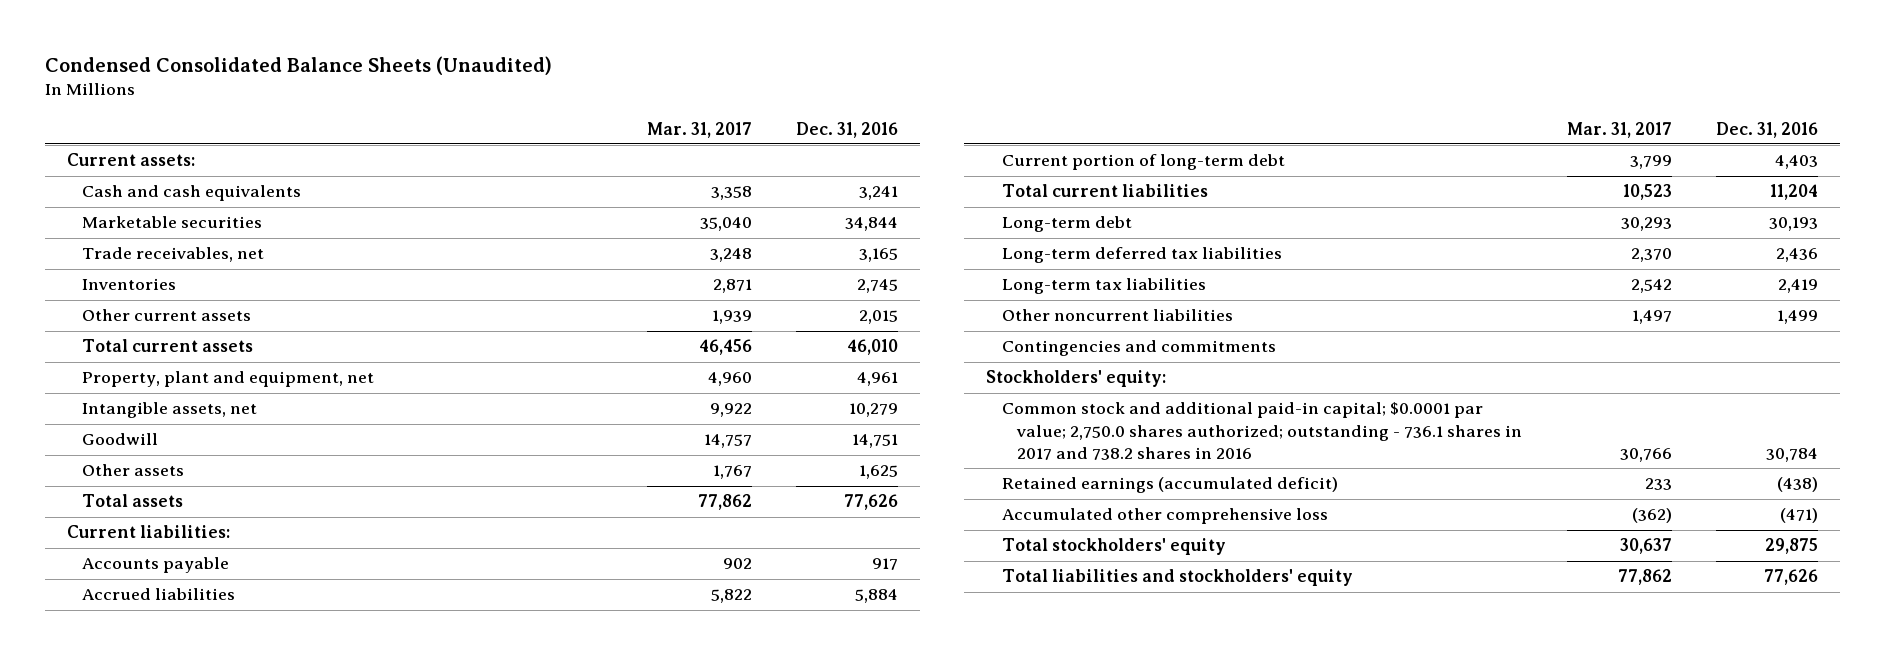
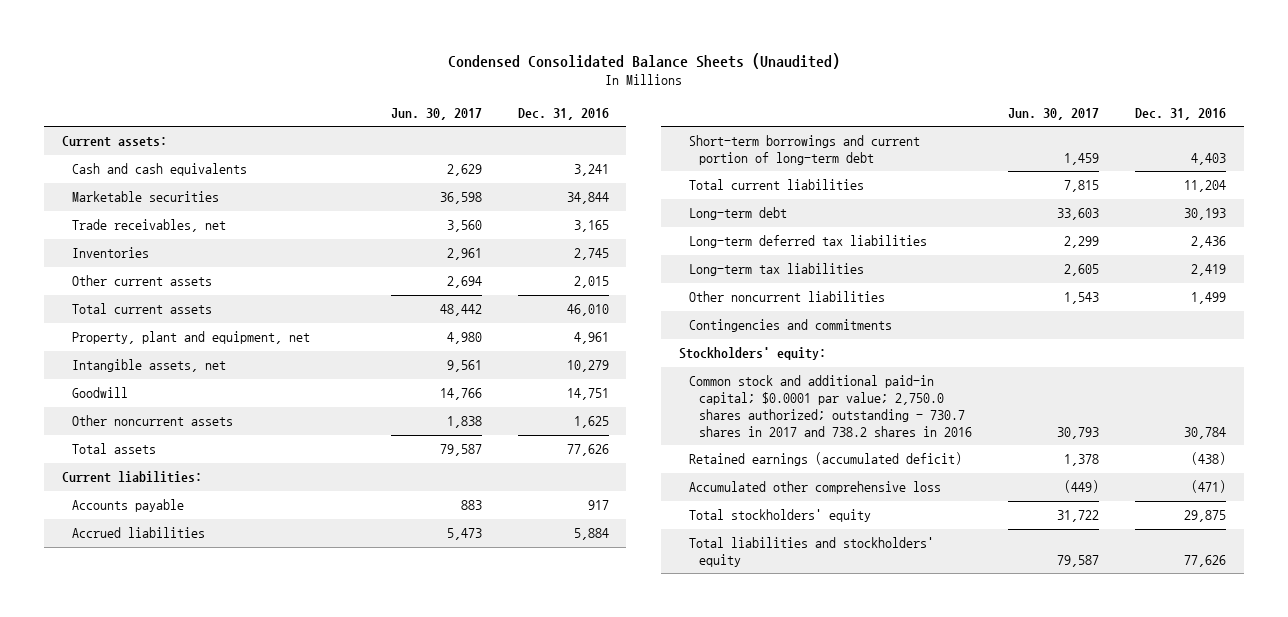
[646,121,752,138] Mar. 31, 2017 -> none
none -> [390,107,482,120] Jun. 30, 2017
[82,464,185,477] Other assets -> [71,415,233,427] Other noncurrent assets
[1001,154,1285,171] Current portion of long-term debt -> [689,135,921,166] Short-term borrowings and current portion of long-term debt
[1001,402,1523,460] Common stock and additional paid-in capital; $0.0001 par value; 2,750.0 shares authorized; outstanding - 736.1 shares in 2017 and 738.2 shares in 2016 -> [689,375,973,437] Common stock and additional paid-in capital; $0.0001 par value; 2,750.0 shares authorized; outstanding - 730.7 shares in 2017 and 738.2 shares in 2016

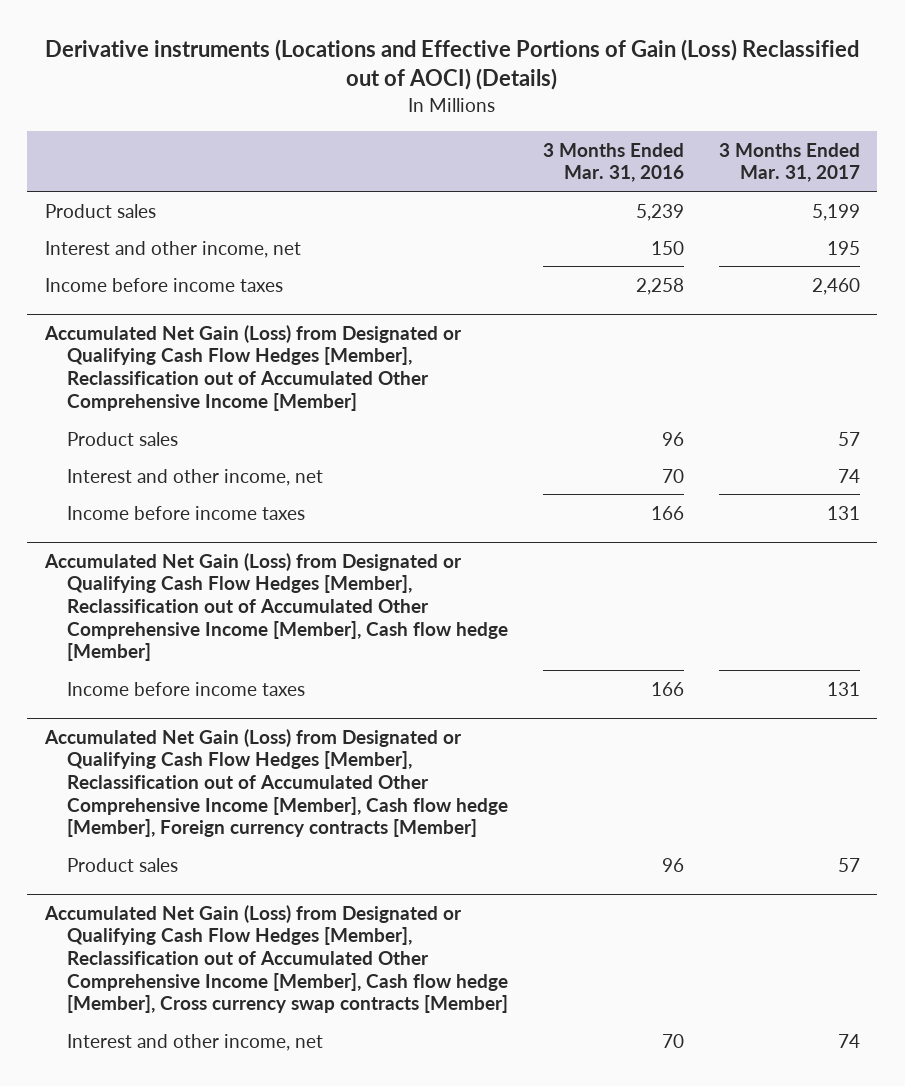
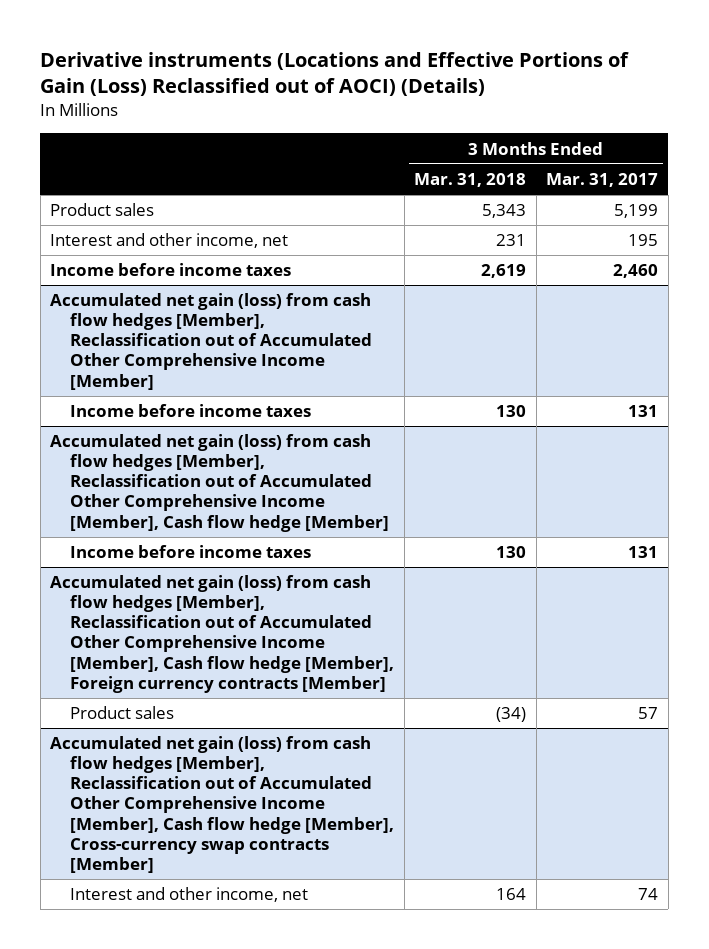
[542,142,684,183] 3 Months Ended Mar. 31, 2016 -> none
none -> [414,172,527,187] Mar. 31, 2018
[66,431,178,446] Product sales -> none
[66,468,323,486] Interest and other income, net -> none
[43,324,462,411] Accumulated Net Gain (Loss) from Designated or Qualifying Cash Flow Hedges [Member], Reclassification out of Accumulated Other Comprehensive Income [Member] -> [50,293,373,390] Accumulated net gain (loss) from cash flow hedges [Member], Reclassification out of Accumulated Other Comprehensive Income [Member]
[43,552,508,662] Accumulated Net Gain (Loss) from Designated or Qualifying Cash Flow Hedges [Member], Reclassification out of Accumulated Other Comprehensive Income [Member], Cash flow hedge [Member] -> [50,434,390,532] Accumulated net gain (loss) from cash flow hedges [Member], Reclassification out of Accumulated Other Comprehensive Income [Member], Cash flow hedge [Member]
[43,728,508,838] Accumulated Net Gain (Loss) from Designated or Qualifying Cash Flow Hedges [Member], Reclassification out of Accumulated Other Comprehensive Income [Member], Cash flow hedge [Member], Foreign currency contracts [Member] -> [50,575,395,693] Accumulated net gain (loss) from cash flow hedges [Member], Reclassification out of Accumulated Other Comprehensive Income [Member], Cash flow hedge [Member], Foreign currency contracts [Member]
[43,904,508,1014] Accumulated Net Gain (Loss) from Designated or Qualifying Cash Flow Hedges [Member], Reclassification out of Accumulated Other Comprehensive Income [Member], Cash flow hedge [Member], Cross currency swap contracts [Member] -> [50,736,395,873] Accumulated net gain (loss) from cash flow hedges [Member], Reclassification out of Accumulated Other Comprehensive Income [Member], Cash flow hedge [Member], Cross-currency swap contracts [Member]

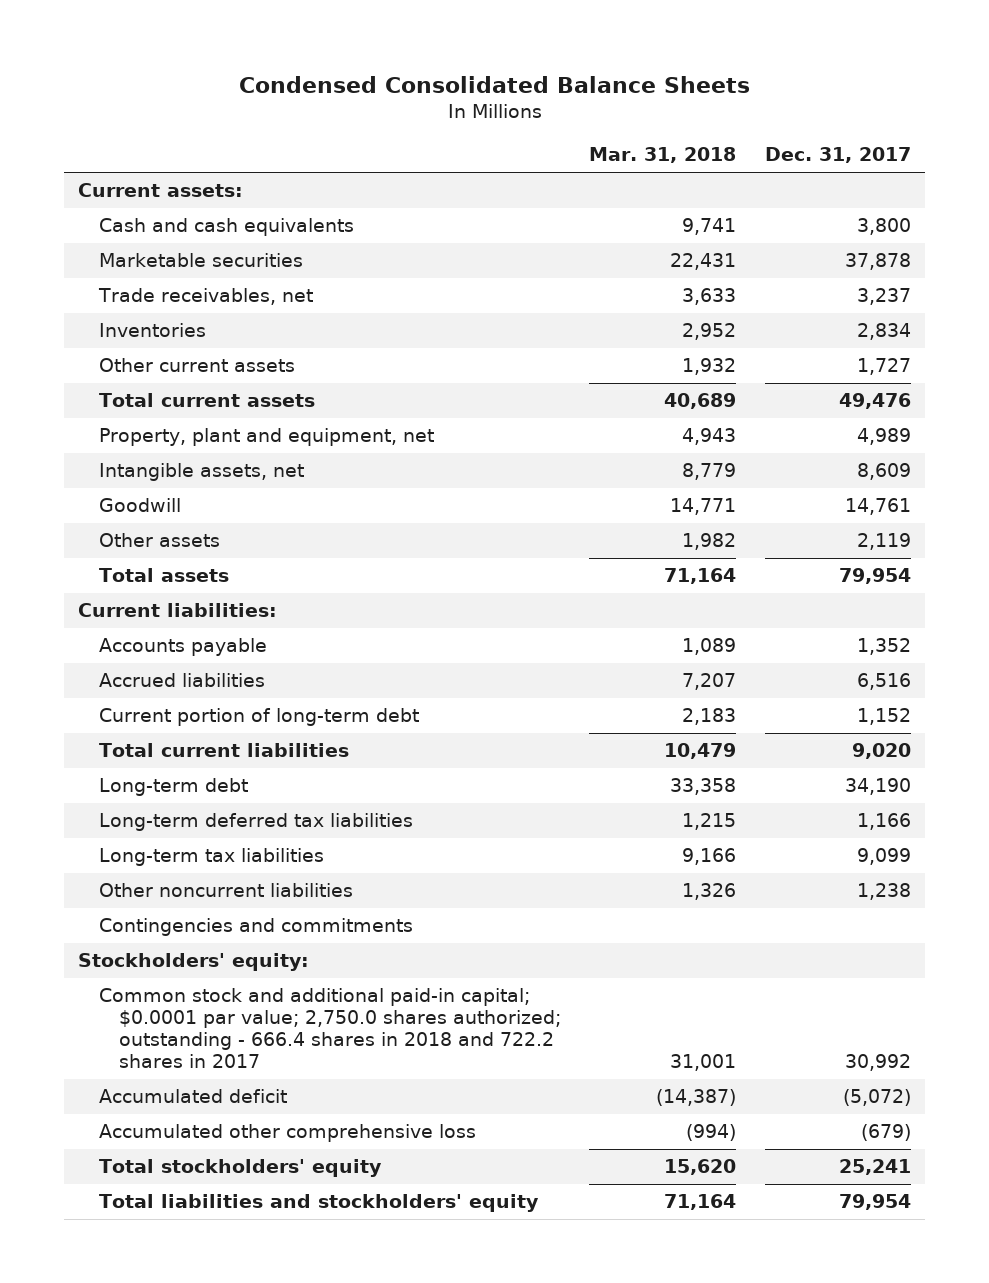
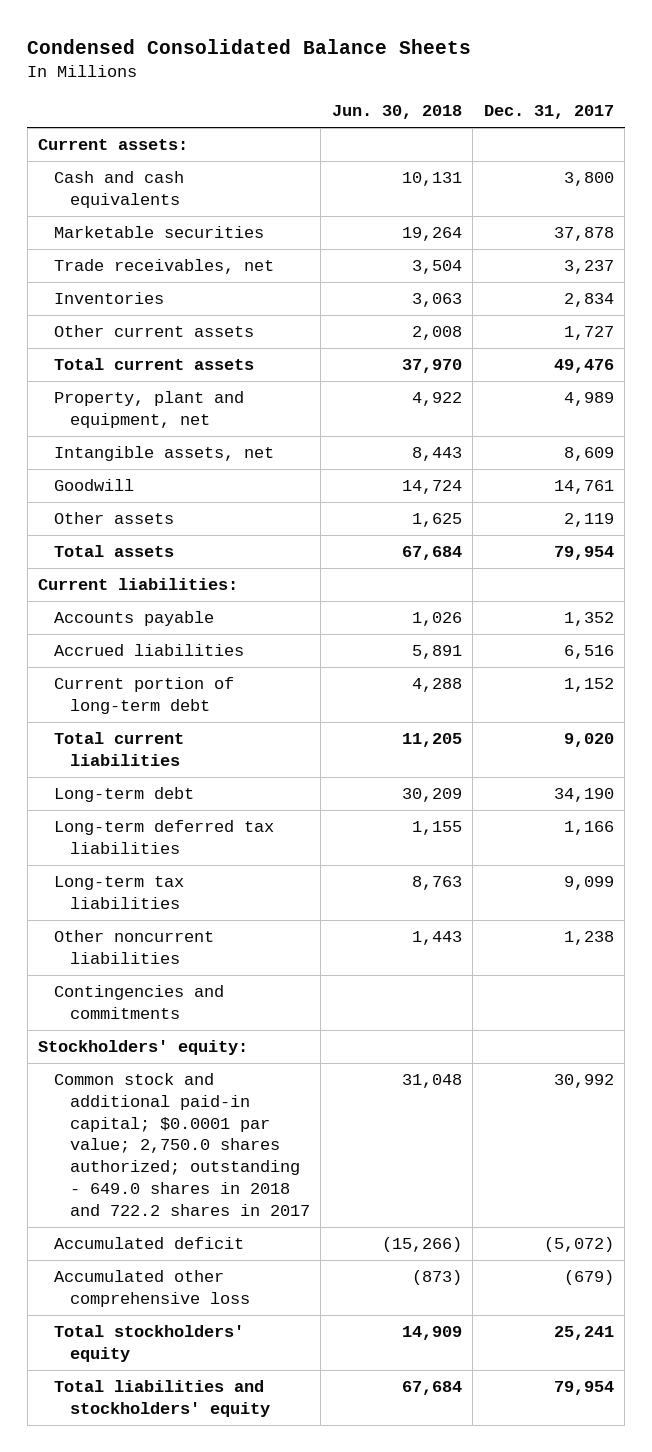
[589,147,737,164] Mar. 31, 2018 -> none
none -> [331,105,462,120] Jun. 30, 2018
[98,988,561,1068] Common stock and additional paid-in capital; $0.0001 par value; 2,750.0 shares authorized; outstanding - 666.4 shares in 2018 and 722.2 shares in 2017 -> [54,1073,310,1216] Common stock and additional paid-in capital; $0.0001 par value; 2,750.0 shares authorized; outstanding - 649.0 shares in 2018 and 722.2 shares in 2017

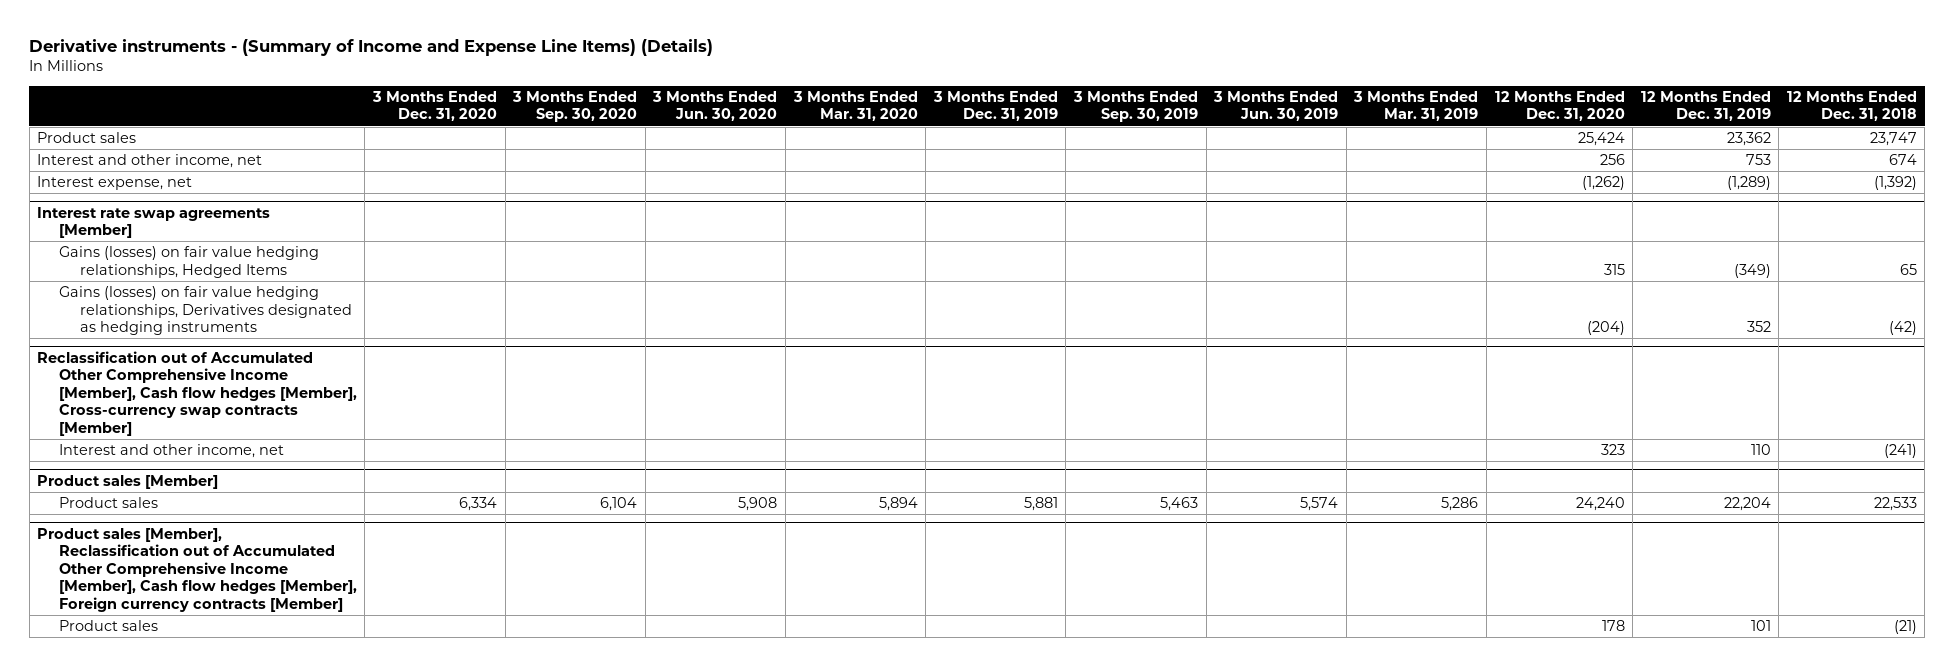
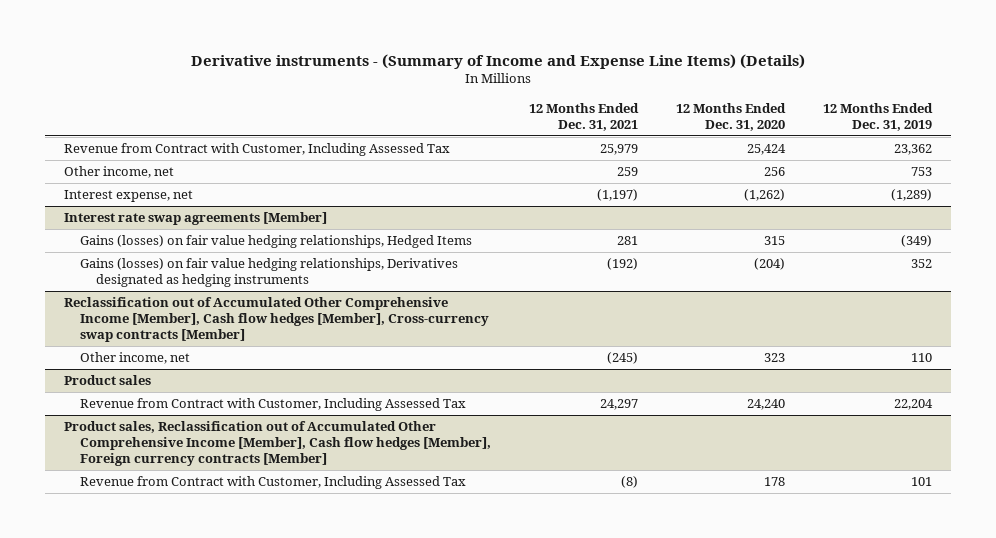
[372,91,498,122] 3 Months Ended Dec. 31, 2020 -> none
[512,91,638,123] 3 Months Ended Sep. 30, 2020 -> none
[652,91,778,122] 3 Months Ended Jun. 30, 2020 -> none
[792,91,918,122] 3 Months Ended Mar. 31, 2020 -> none
[932,91,1058,122] 3 Months Ended Dec. 31, 2019 -> none
[1072,91,1198,123] 3 Months Ended Sep. 30, 2019 -> none
[1213,91,1339,122] 3 Months Ended Jun. 30, 2019 -> none
[1353,91,1479,122] 3 Months Ended Mar. 31, 2019 -> none
[1786,91,1917,122] 12 Months Ended Dec. 31, 2018 -> none
none -> [528,102,639,131] 12 Months Ended Dec. 31, 2021
[37,132,137,144] Product sales -> [63,143,450,157] Revenue from Contract with Customer, Including Assessed Tax
[37,154,263,169] Interest and other income, net -> [63,166,174,179] Other income, net
[58,444,284,459] Interest and other income, net -> [79,352,190,365] Other income, net
[37,474,219,489] Product sales [Member] -> [63,375,151,386] Product sales
[58,497,158,509] Product sales -> [79,398,466,412] Revenue from Contract with Customer, Including Assessed Tax
[37,527,357,612] Product sales [Member], Reclassification out of Accumulated Other Comprehensive Income [Member], Cash flow hedges [Member], Foreign currency contracts [Member] -> [63,421,491,467] Product sales, Reclassification out of Accumulated Other Comprehensive Income [Member], Cash flow hedges [Member], Foreign currency contracts [Member]
[58,620,158,632] Product sales -> [79,476,466,490] Revenue from Contract with Customer, Including Assessed Tax

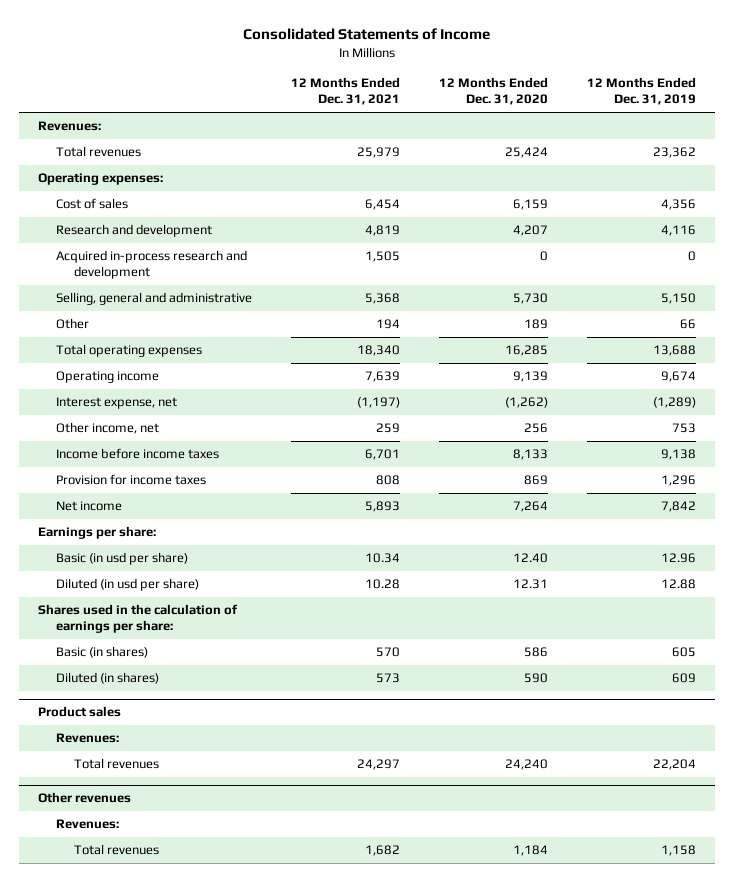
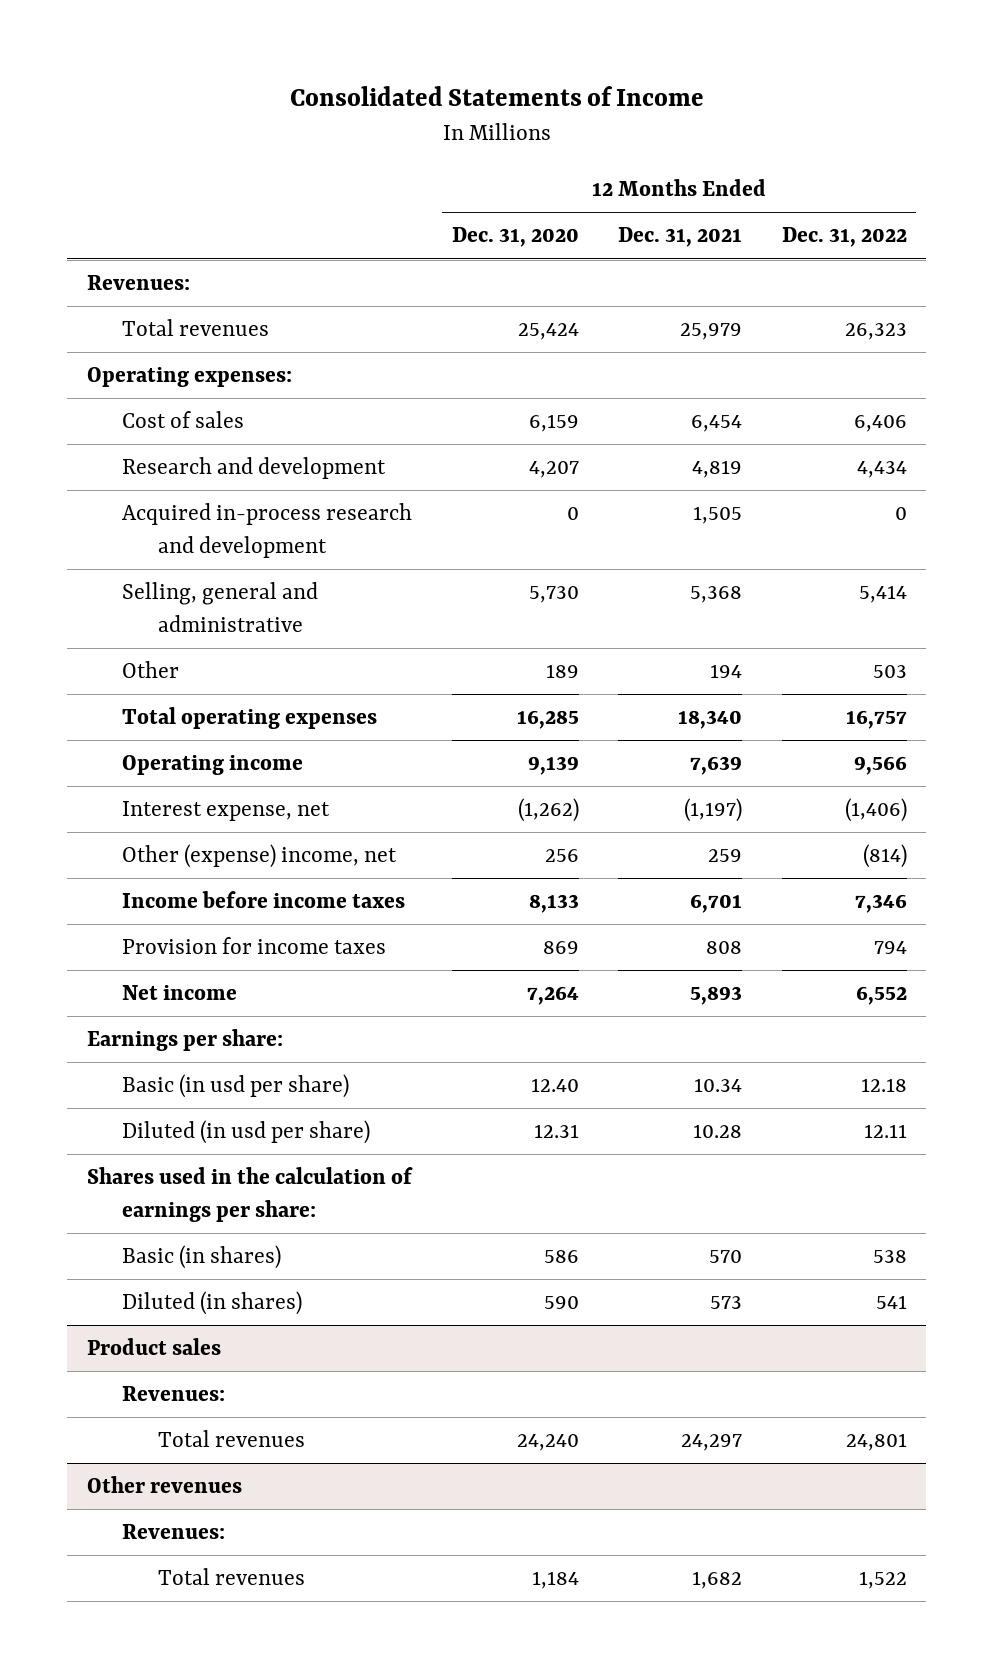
[586,77,696,106] 12 Months Ended Dec. 31, 2019 -> none
none -> [781,227,907,248] Dec. 31, 2022
[56,422,160,435] Other income, net -> [122,844,398,869] Other (expense) income, net

